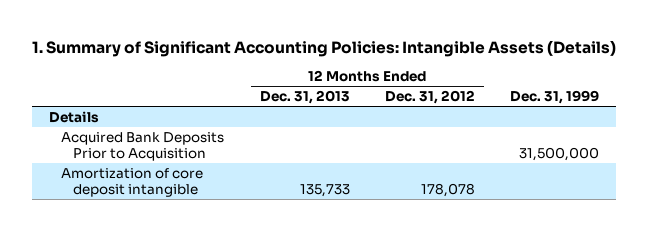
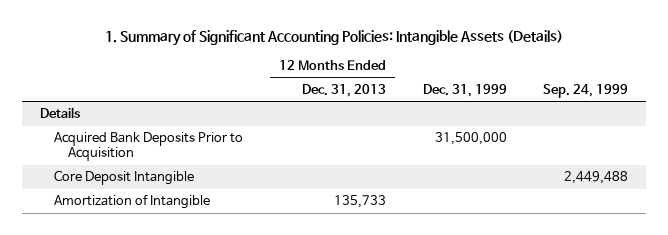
[384,90,475,105] Dec. 31, 2012 -> none
none -> [543,83,629,98] Sep. 24, 1999
none -> [53,170,194,186] Core Deposit Intangible
[61,167,204,197] Amortization of core deposit intangible -> [53,194,210,210] Amortization of Intangible

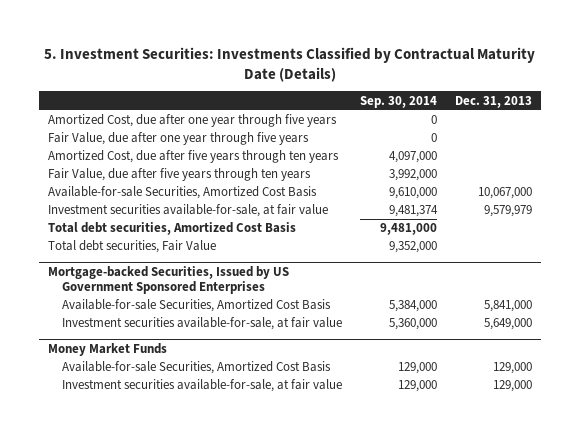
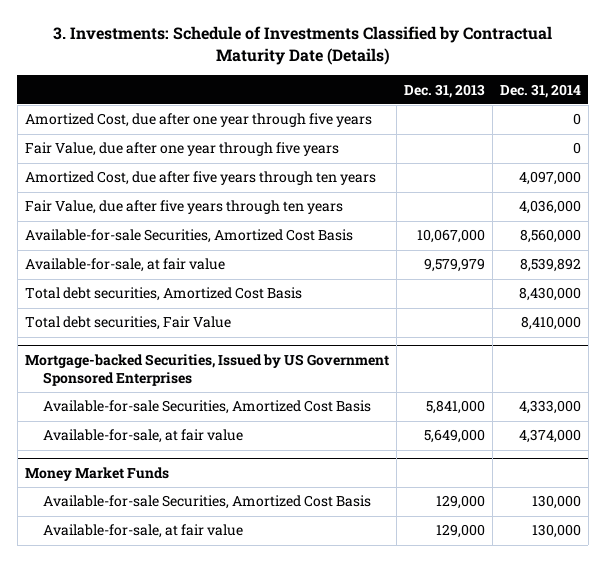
[43,46,535,82] 5. Investment Securities: Investments Classified by Contractual Maturity Date (Details) -> [52,26,552,66] 3. Investments: Schedule of Investments Classified by Contractual Maturity Date (Details)
[359,95,437,108] Sep. 30, 2014 -> none
none -> [499,83,581,98] Dec. 31, 2014
[47,204,328,218] Investment securities available-for-sale, at fair value -> [24,258,225,273] Available-for-sale, at fair value
[61,317,342,331] Investment securities available-for-sale, at fair value -> [43,429,244,444] Available-for-sale, at fair value
[61,379,342,393] Investment securities available-for-sale, at fair value -> [43,524,244,539] Available-for-sale, at fair value

